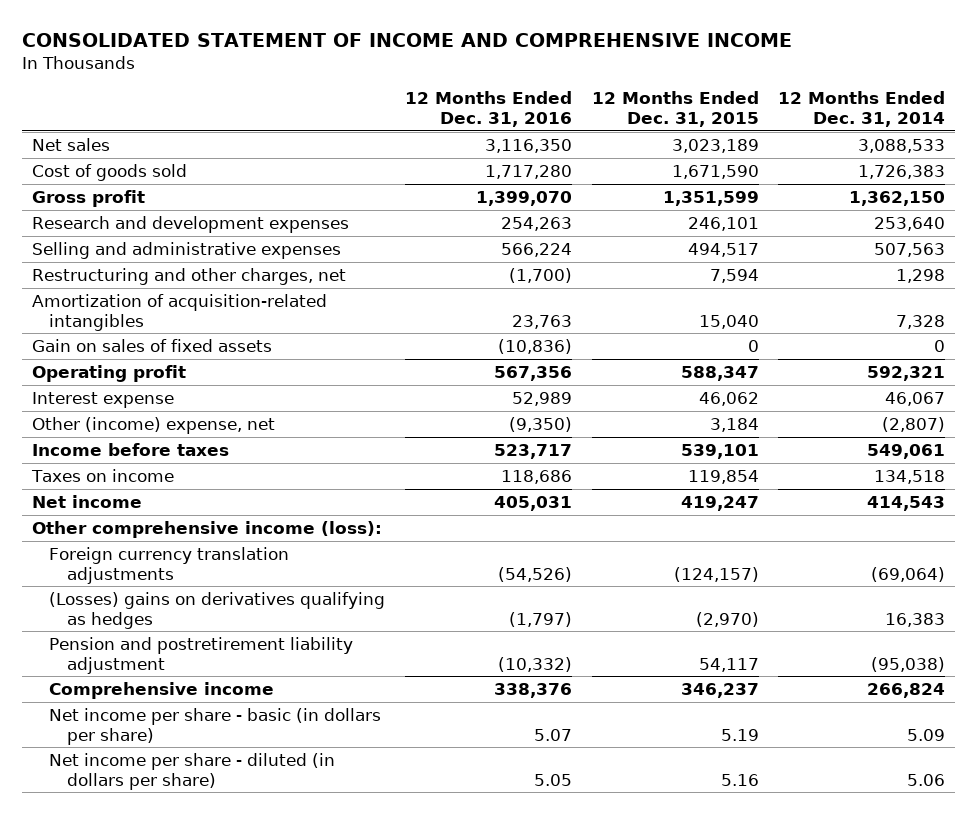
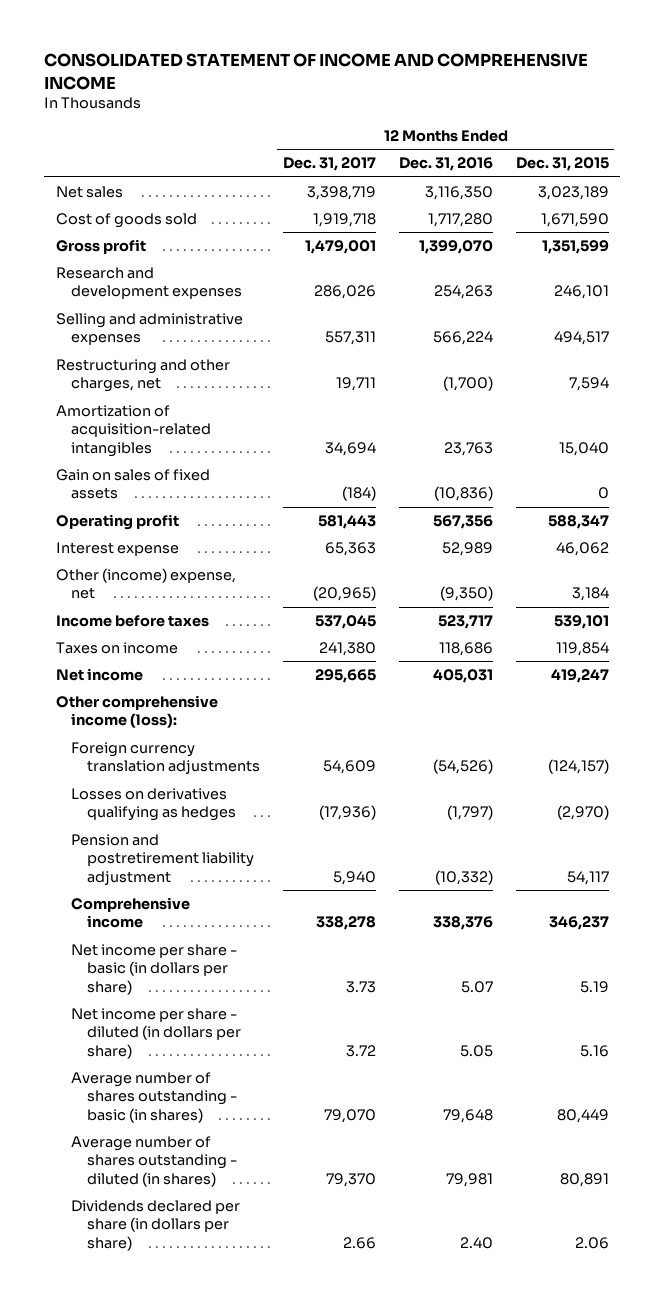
[778,91,946,128] 12 Months Ended Dec. 31, 2014 -> none
none -> [282,157,376,172] Dec. 31, 2017
[49,591,386,629] (Losses) gains on derivatives qualifying as hedges -> [71,787,236,822] Losses on derivatives qualifying as hedges
none -> [71,1071,237,1123] Average number of shares outstanding - basic (in shares)
none -> [71,1135,237,1187] Average number of shares outstanding - diluted (in shares)
none -> [71,1199,241,1251] Dividends declared per share (in dollars per share)

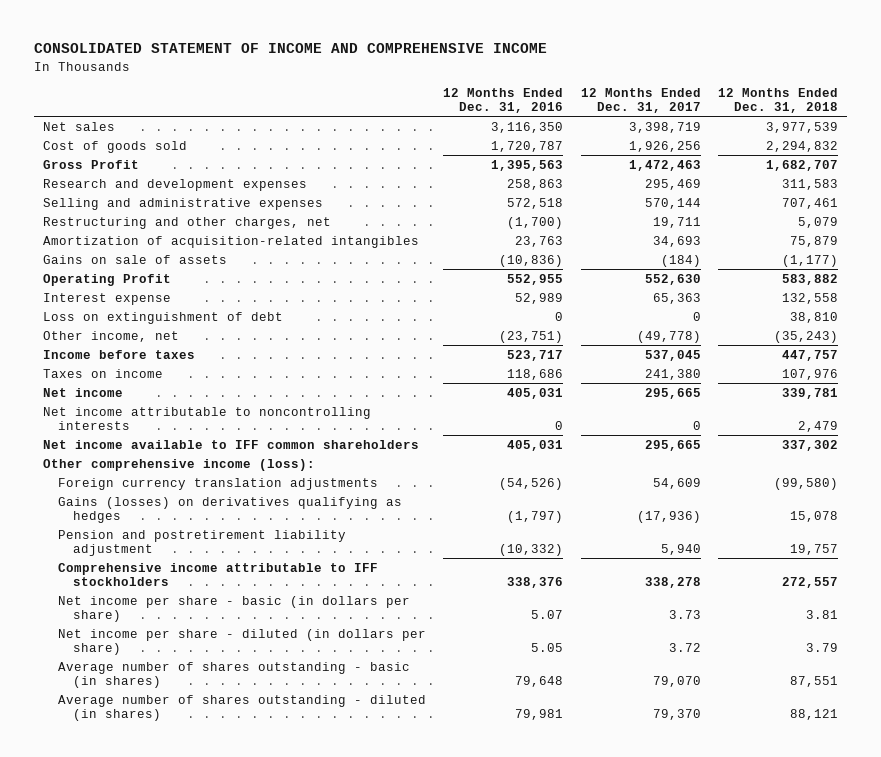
[515,157,609,172] Dec. 31, 2015 -> none
none -> [718,87,839,114] 12 Months Ended Dec. 31, 2018
[312,212,376,227] 1,919,718 -> [628,140,701,152] 1,926,256
[427,212,493,227] 1,717,280 -> [491,140,564,152] 1,720,787
[55,238,146,254] Gross profit -> [42,159,139,169] Gross Profit
[304,239,376,254] 1,479,001 -> [628,159,701,171] 1,472,463
[418,239,493,254] 1,399,070 -> [491,159,564,171] 1,395,563
[313,285,376,300] 286,026 -> [644,178,701,190] 295,469
[433,285,493,300] 254,263 -> [507,178,564,190] 258,863
[324,331,376,346] 557,311 -> [644,197,701,209] 570,144
[432,331,493,346] 566,224 -> [507,197,564,209] 572,518
[324,441,376,456] 34,694 -> [652,235,701,247] 34,693
[55,468,210,500] Gain on sales of fixed assets -> [42,254,227,264] Gains on sale of assets
[55,513,179,530] Operating profit -> [42,273,171,286] Operating Profit
[317,514,376,529] 581,443 -> [644,273,701,285] 552,630
[432,514,493,529] 567,356 -> [507,273,564,285] 552,955
none -> [42,311,283,324] Loss on extinguishment of debt
[55,567,236,600] Other (income) expense, net -> [42,330,179,342] Other income, net
[312,586,376,602] (20,965) -> [636,330,701,343] (49,778)
[439,586,493,602] (9,350) -> [499,330,564,343] (23,751)
none -> [42,406,371,431] Net income attributable to noncontrolling interests
none -> [42,439,419,449] Net income available to IFF common shareholders
[71,787,236,822] Losses on derivatives qualifying as hedges -> [57,496,402,524] Gains (losses) on derivatives qualifying as hedges
[71,896,191,929] Comprehensive income -> [57,562,378,587] Comprehensive income attributable to IFF stockholders
[71,1199,241,1251] Dividends declared per share (in dollars per share) -> none

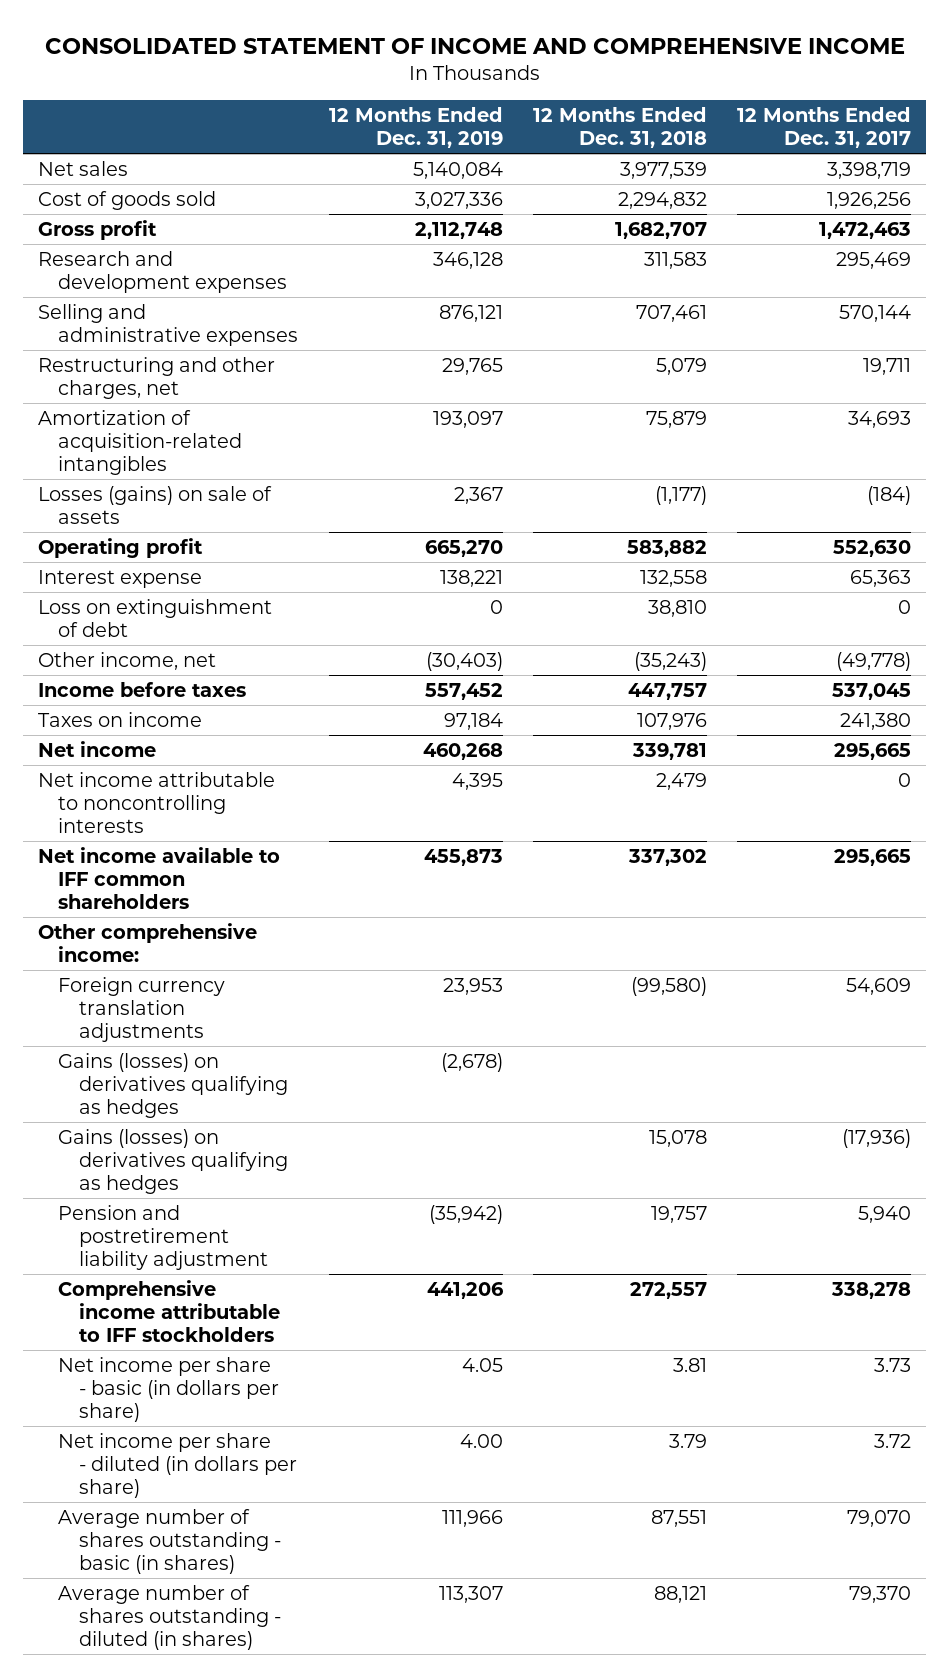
[443,87,564,114] 12 Months Ended Dec. 31, 2016 -> none
none -> [328,107,503,149] 12 Months Ended Dec. 31, 2019
[42,159,139,169] Gross Profit -> [38,220,158,241] Gross profit
[42,254,227,264] Gains on sale of assets -> [38,486,273,525] Losses (gains) on sale of assets
[42,273,171,286] Operating Profit -> [38,538,204,559] Operating profit
[42,458,315,471] Other comprehensive income (loss): -> [38,923,258,963] Other comprehensive income:
none -> [58,1053,288,1118] Gains (losses) on derivatives qualifying as hedges

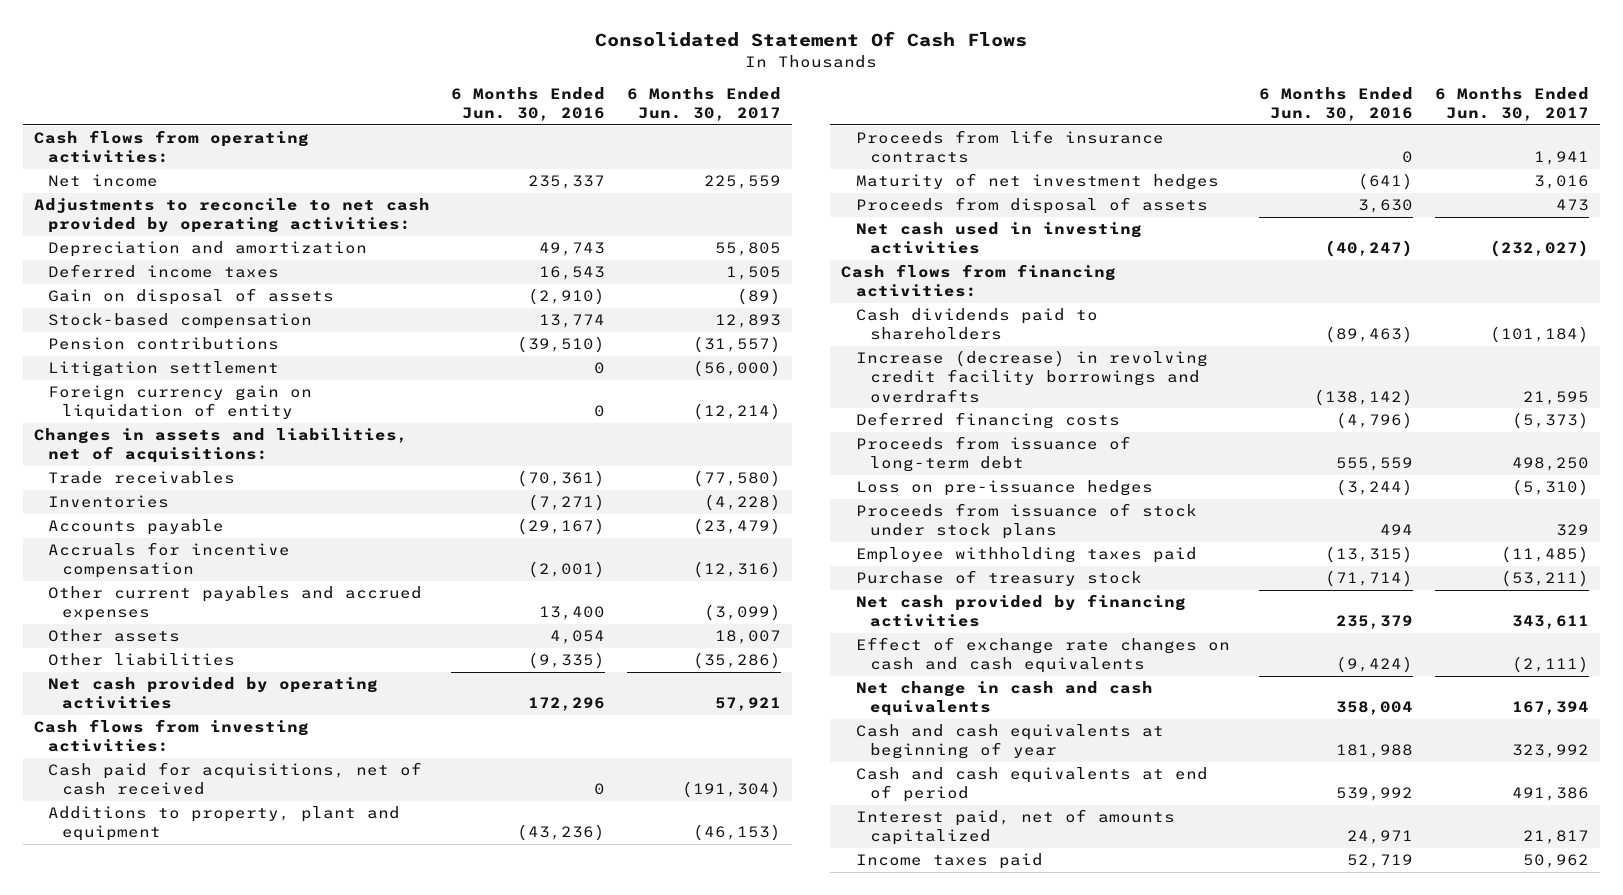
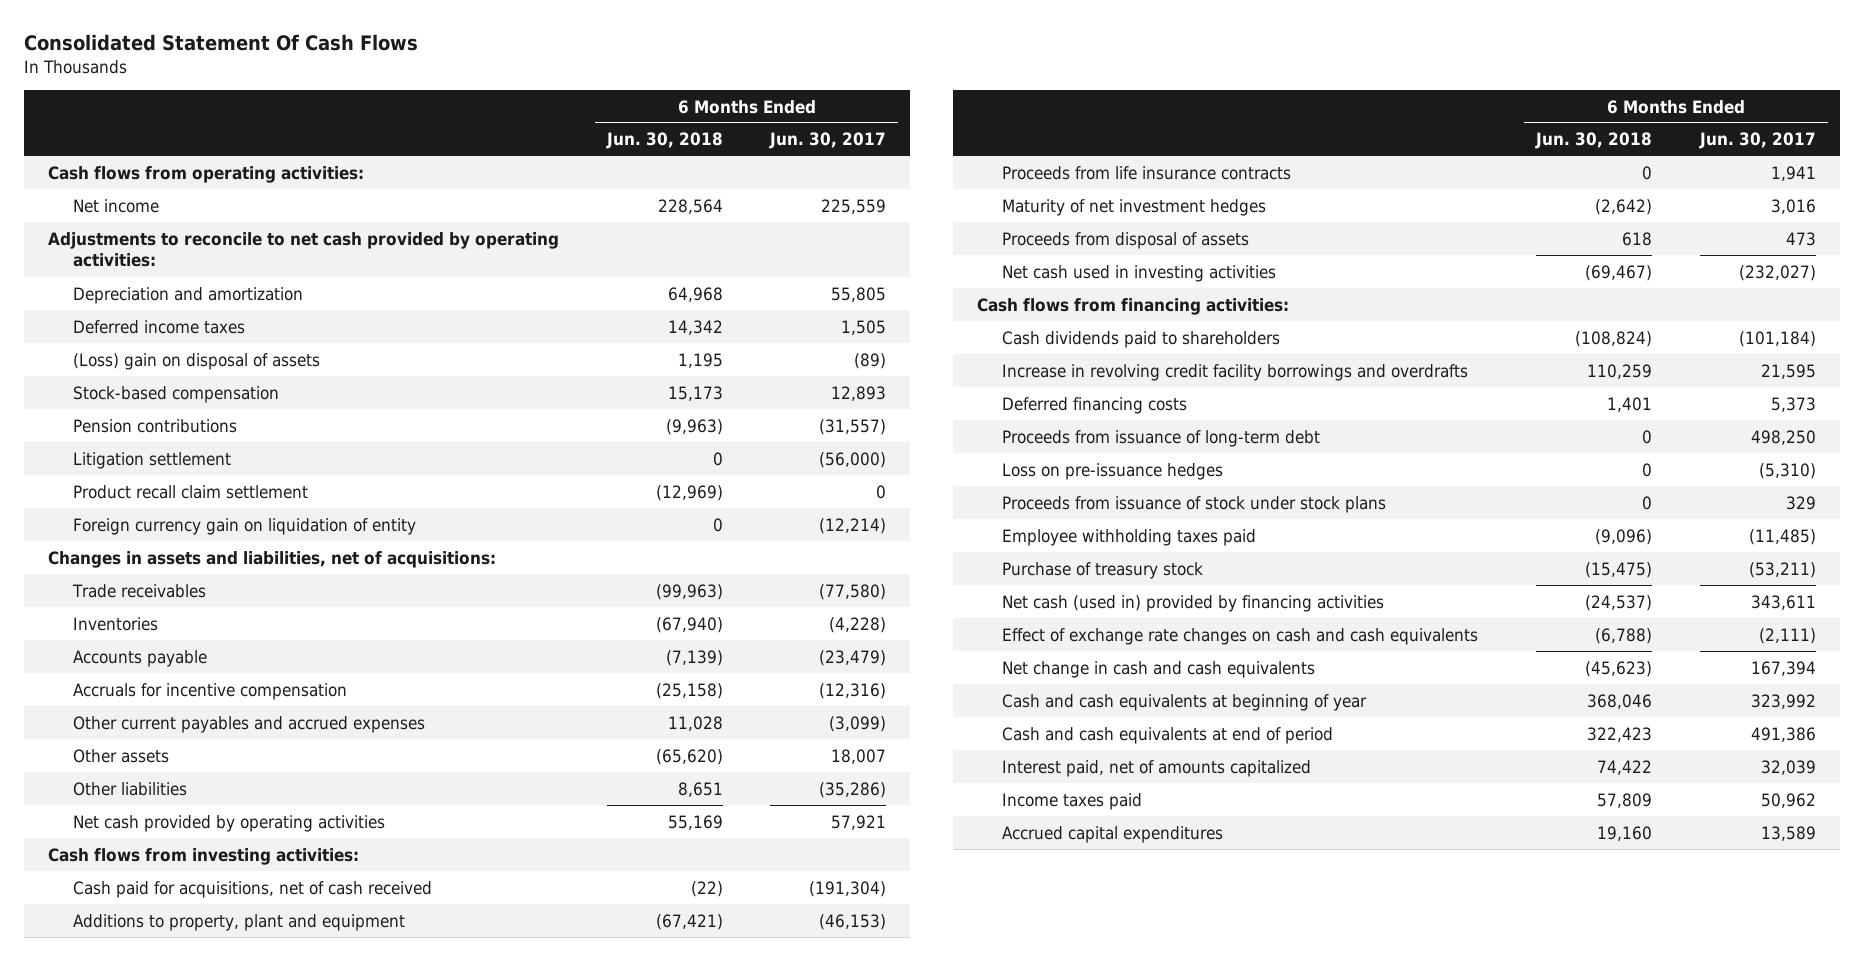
[451,86,606,122] 6 Months Ended Jun. 30, 2016 -> none
none -> [605,132,723,150] Jun. 30, 2018
[47,288,334,306] Gain on disposal of assets -> [73,352,321,370] (Loss) gain on disposal of assets
none -> [73,484,309,499] Product recall claim settlement
[855,350,1208,403] Increase (decrease) in revolving credit facility borrowings and overdrafts -> [1002,363,1469,381] Increase in revolving credit facility borrowings and overdrafts
[1512,412,1590,430] (5,373) -> [1770,396,1816,412] 5,373
[855,594,1186,628] Net cash provided by financing activities -> [1002,594,1385,612] Net cash (used in) provided by financing activities
[1523,830,1590,845] 21,817 -> [1760,759,1816,775] 32,039
none -> [1002,825,1224,843] Accrued capital expenditures

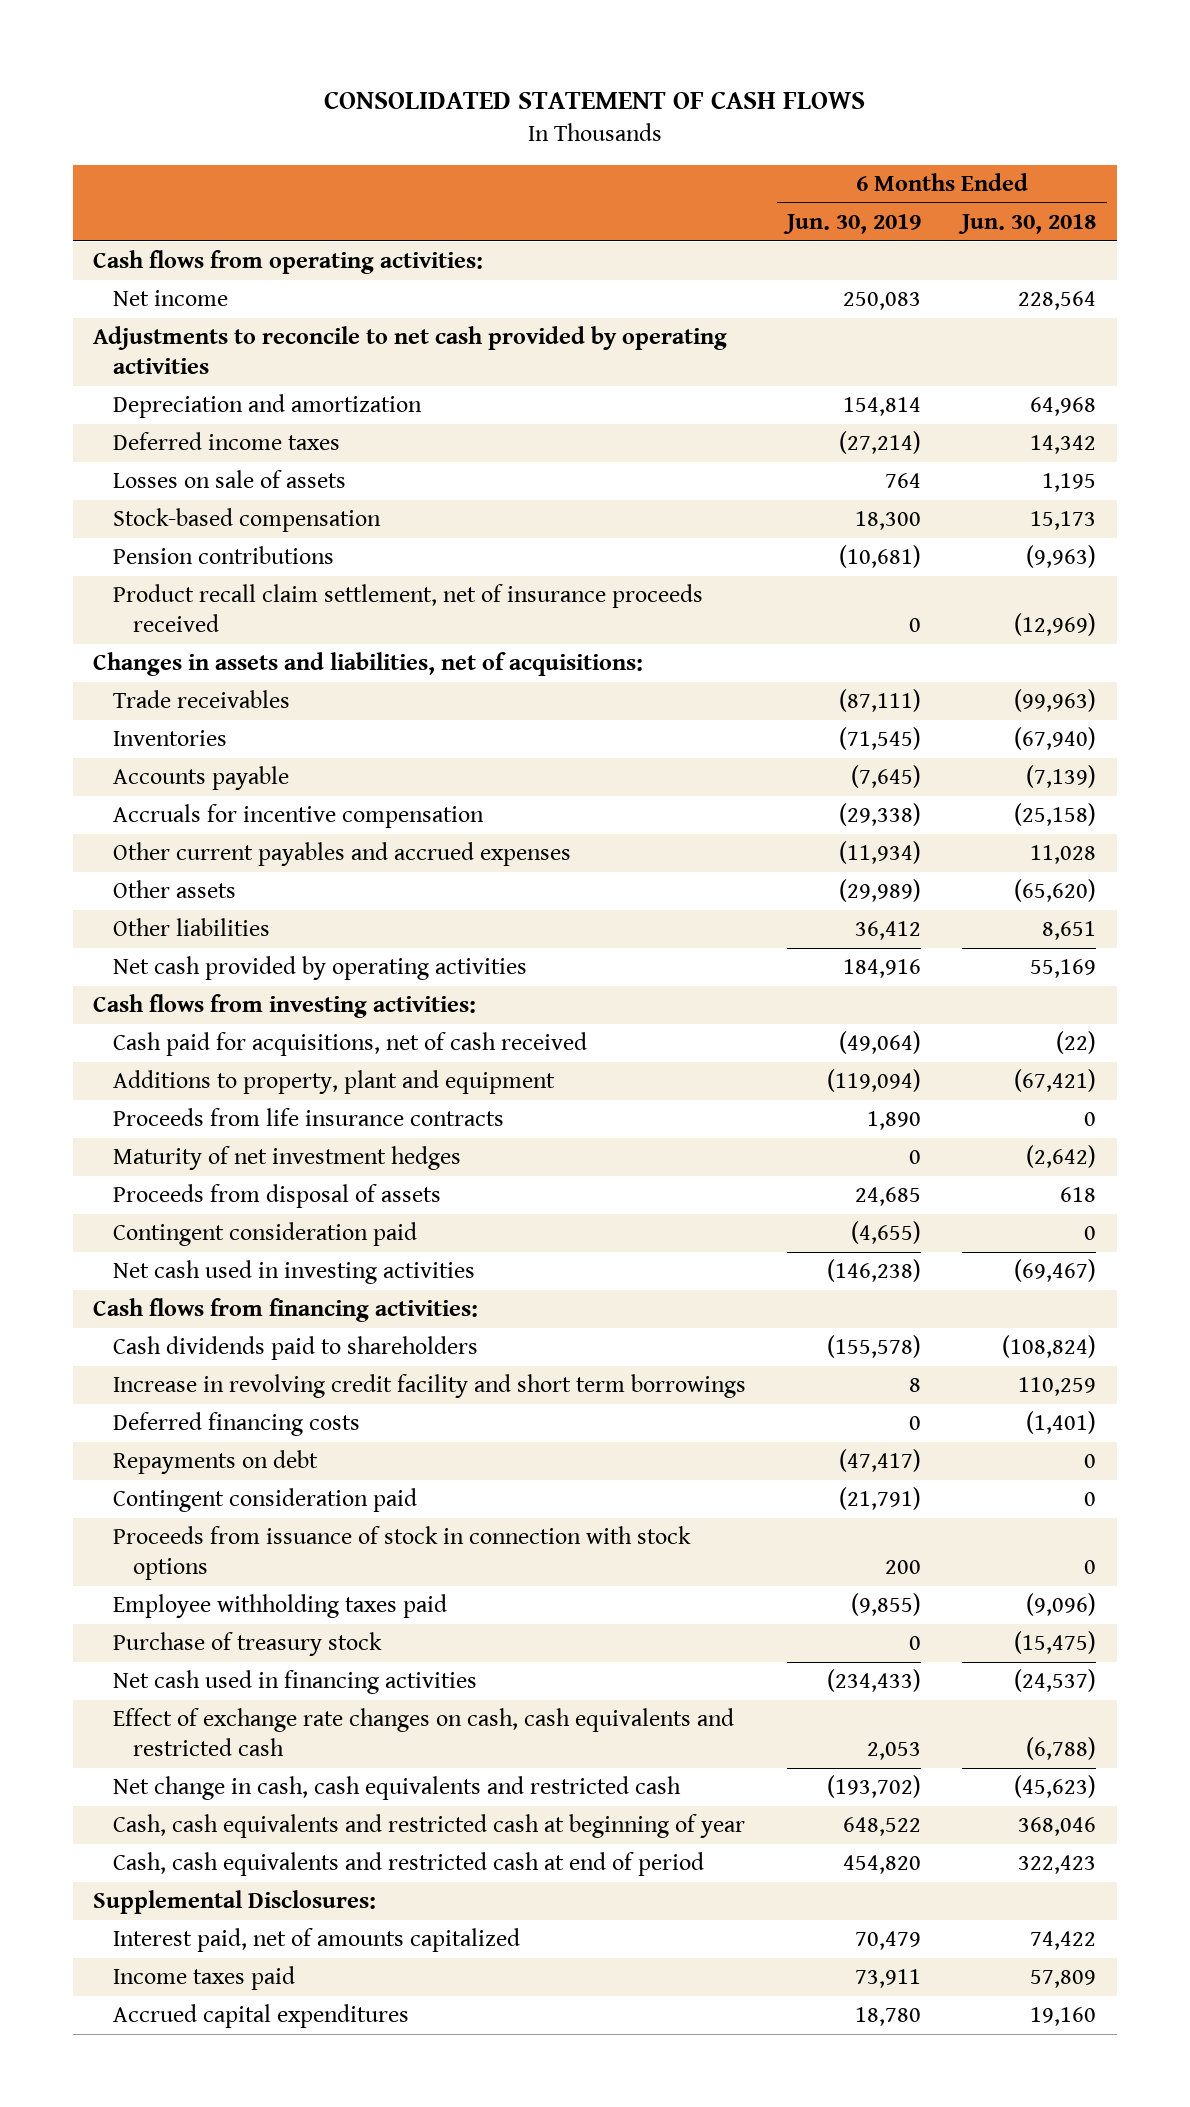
[23,34,418,52] Consolidated Statement Of Cash Flows -> [323,91,865,110] CONSOLIDATED STATEMENT OF CASH FLOWS
[769,132,887,150] Jun. 30, 2017 -> none
none -> [783,214,922,235] Jun. 30, 2019
[47,231,559,268] Adjustments to reconcile to net cash provided by operating activities: -> [93,326,728,375] Adjustments to reconcile to net cash provided by operating activities
[73,352,321,370] (Loss) gain on disposal of assets -> [112,470,346,489] Losses on sale of assets
[73,451,232,469] Litigation settlement -> none
[73,517,417,535] Foreign currency gain on liquidation of entity -> none
[73,484,309,499] Product recall claim settlement -> [112,584,703,633] Product recall claim settlement, net of insurance proceeds received
none -> [112,1222,417,1247] Contingent consideration paid
[1002,429,1321,447] Proceeds from issuance of long-term debt -> none
[1002,462,1224,480] Loss on pre-issuance hedges -> none
[1002,363,1469,381] Increase in revolving credit facility borrowings and overdrafts -> [112,1374,746,1399] Increase in revolving credit facility and short term borrowings
[1606,396,1652,412] 1,401 -> [1026,1411,1097,1435] (1,401)
none -> [112,1450,318,1475] Repayments on debt
none -> [112,1488,417,1513] Contingent consideration paid
[1002,495,1387,513] Proceeds from issuance of stock under stock plans -> [112,1526,691,1581] Proceeds from issuance of stock in connection with stock options
[1002,594,1385,612] Net cash (used in) provided by financing activities -> [112,1670,477,1695] Net cash used in financing activities
[1002,627,1479,645] Effect of exchange rate changes on cash and cash equivalents -> [112,1708,734,1757] Effect of exchange rate changes on cash, cash equivalents and restricted cash
[1002,660,1316,678] Net change in cash and cash equivalents -> [112,1776,681,1801] Net change in cash, cash equivalents and restricted cash
[1002,693,1368,711] Cash and cash equivalents at beginning of year -> [112,1814,745,1839] Cash, cash equivalents and restricted cash at beginning of year
[1002,726,1334,744] Cash and cash equivalents at end of period -> [112,1852,704,1877] Cash, cash equivalents and restricted cash at end of period
none -> [93,1890,377,1915] Supplemental Disclosures:

